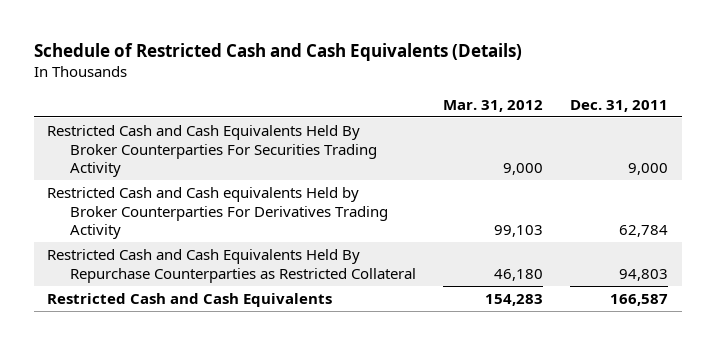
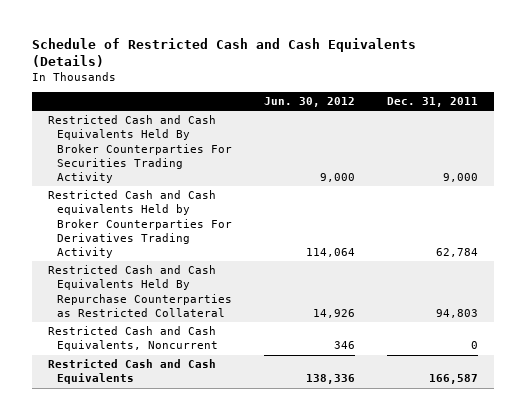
[443,99,544,112] Mar. 31, 2012 -> none
none -> [264,97,356,108] Jun. 30, 2012
none -> [47,326,218,352] Restricted Cash and Cash Equivalents, Noncurrent

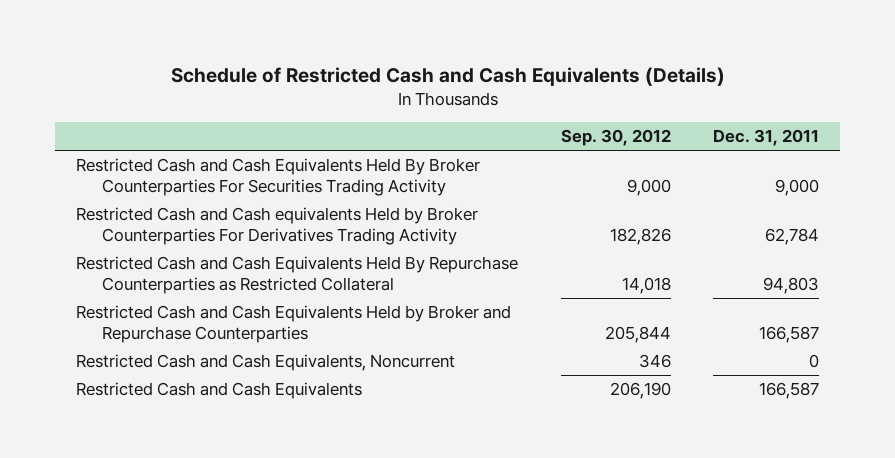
[264,97,356,108] Jun. 30, 2012 -> none
none -> [560,129,671,147] Sep. 30, 2012
none -> [76,305,512,343] Restricted Cash and Cash Equivalents Held by Broker and Repurchase Counterparties

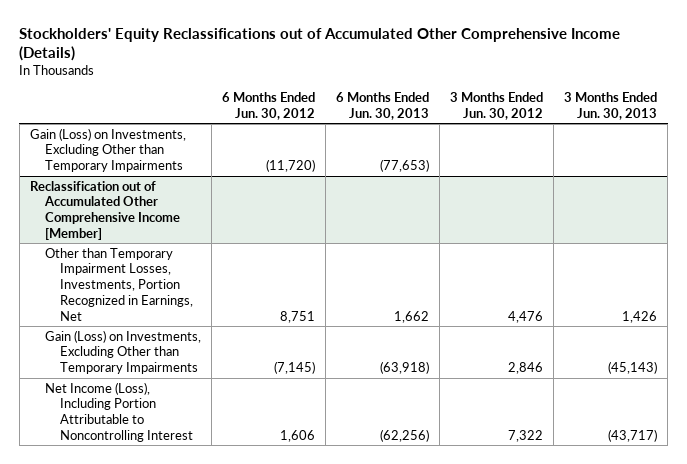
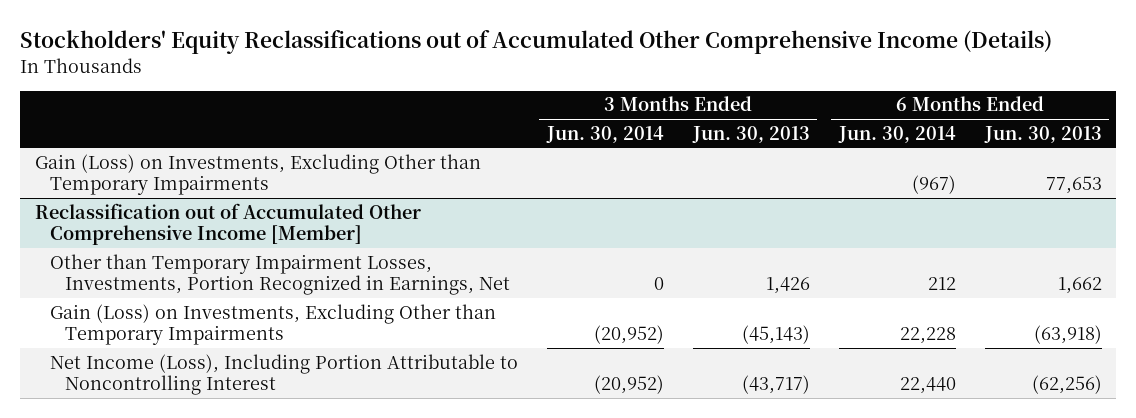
[222,92,316,120] 6 Months Ended Jun. 30, 2012 -> none
[450,92,544,120] 3 Months Ended Jun. 30, 2012 -> none
none -> [545,125,664,143] Jun. 30, 2014
none -> [837,125,956,143] Jun. 30, 2014
[380,159,430,173] (77,653) -> [1045,176,1102,195] 77,653

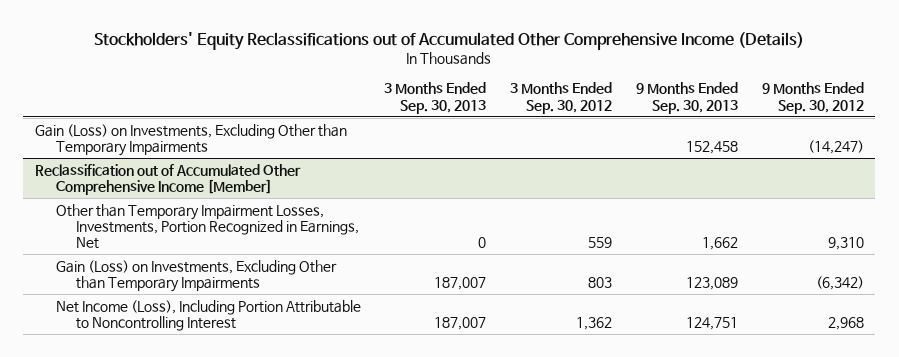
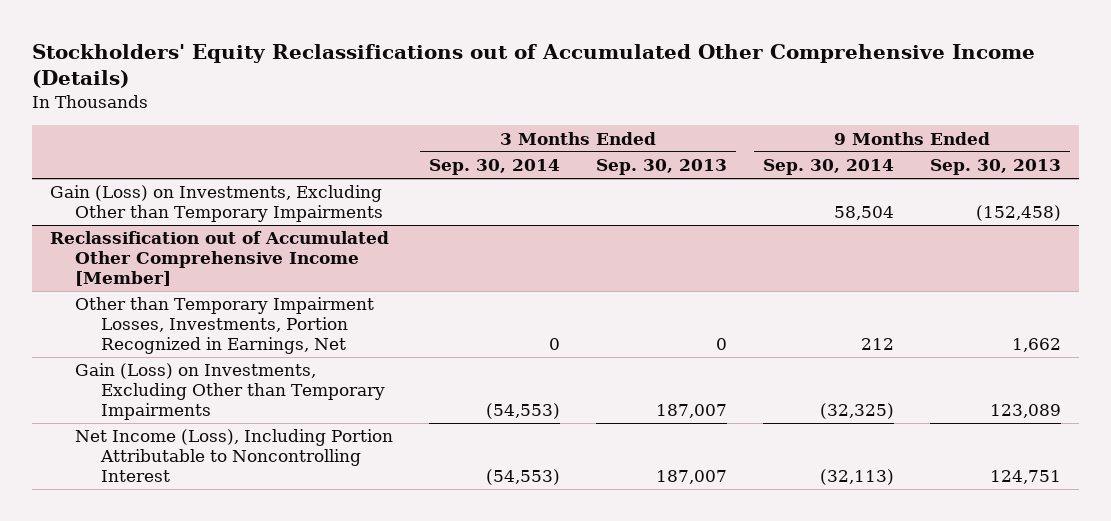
[510,82,613,114] 3 Months Ended Sep. 30, 2012 -> none
[761,82,864,114] 9 Months Ended Sep. 30, 2012 -> none
none -> [429,159,561,176] Sep. 30, 2014
none -> [762,159,894,176] Sep. 30, 2014
[685,141,738,155] 152,458 -> [975,205,1061,222] (152,458)

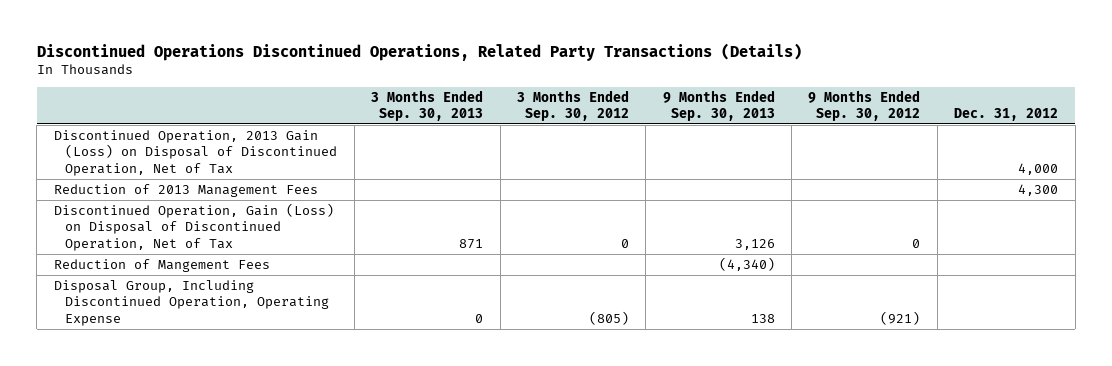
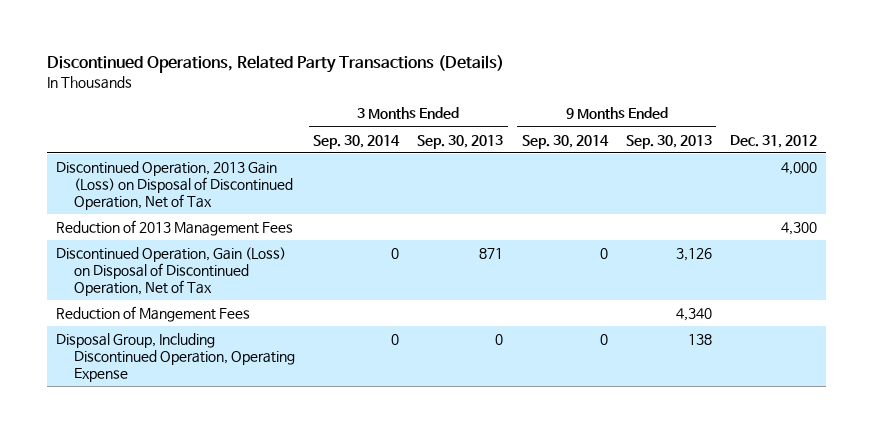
[36,42,802,61] Discontinued Operations Discontinued Operations, Related Party Transactions (Details) -> [47,55,505,74] Discontinued Operations, Related Party Transactions (Details)
[516,89,629,122] 3 Months Ended Sep. 30, 2012 -> none
[808,89,921,122] 9 Months Ended Sep. 30, 2012 -> none
none -> [313,134,401,149] Sep. 30, 2014
none -> [521,134,609,149] Sep. 30, 2014
[718,256,775,271] (4,340) -> [675,308,712,322] 4,340

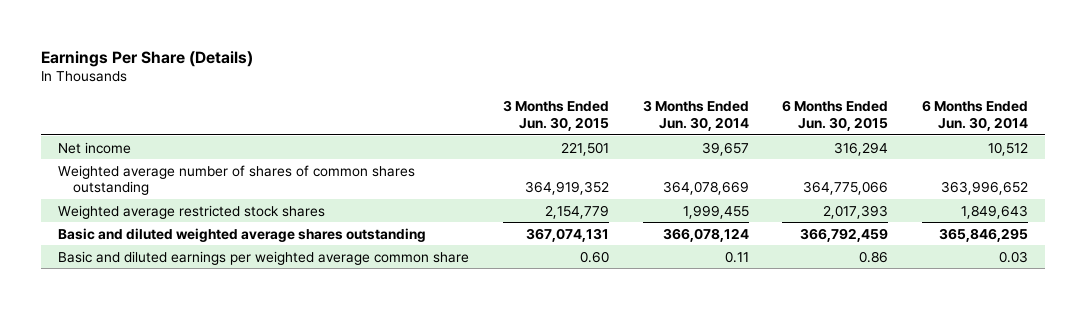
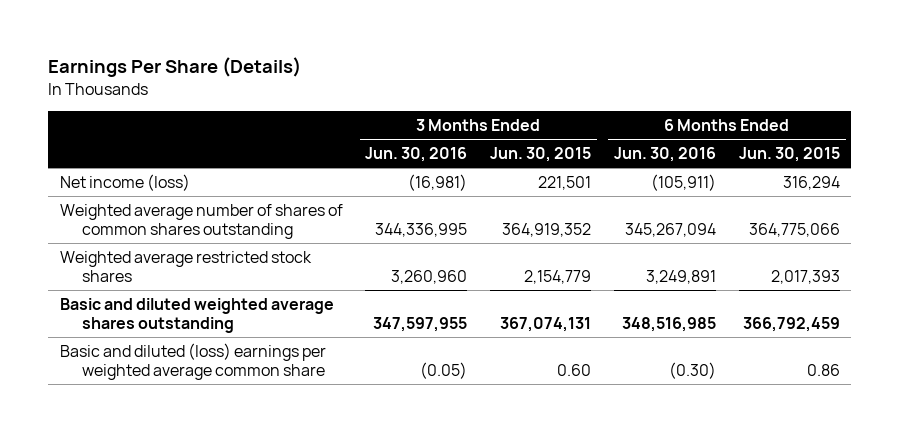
[642,100,749,132] 3 Months Ended Jun. 30, 2014 -> none
[922,100,1029,132] 6 Months Ended Jun. 30, 2014 -> none
none -> [365,147,468,163] Jun. 30, 2016
none -> [614,147,717,163] Jun. 30, 2016
[58,141,132,154] Net income -> [59,174,190,192] Net income (loss)
[58,250,470,265] Basic and diluted earnings per weighted average common share -> [59,343,326,380] Basic and diluted (loss) earnings per weighted average common share

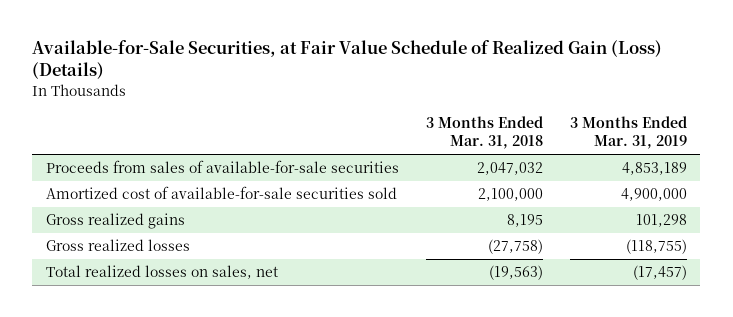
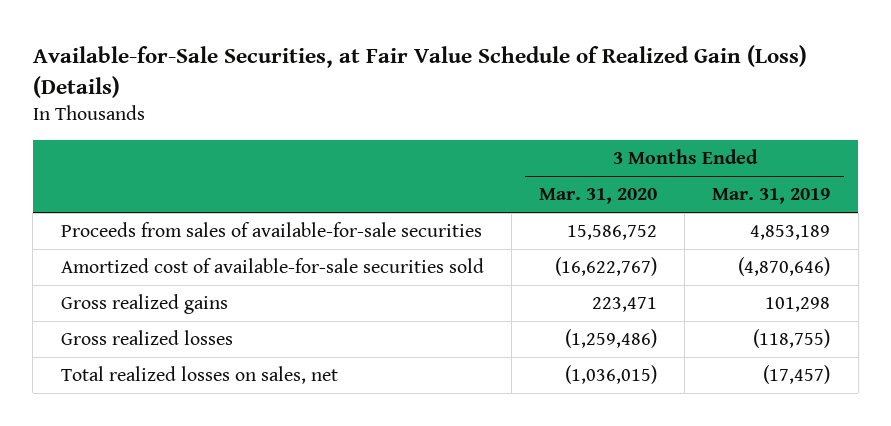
[425,116,543,150] 3 Months Ended Mar. 31, 2018 -> none
none -> [539,188,658,205] Mar. 31, 2020
[620,188,687,202] 4,900,000 -> [738,257,831,277] (4,870,646)

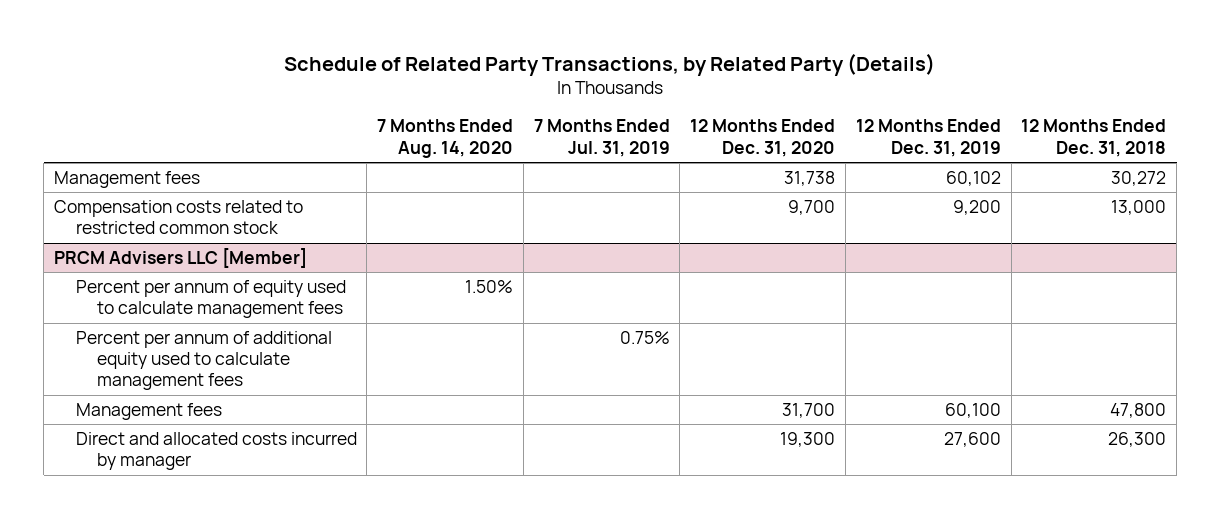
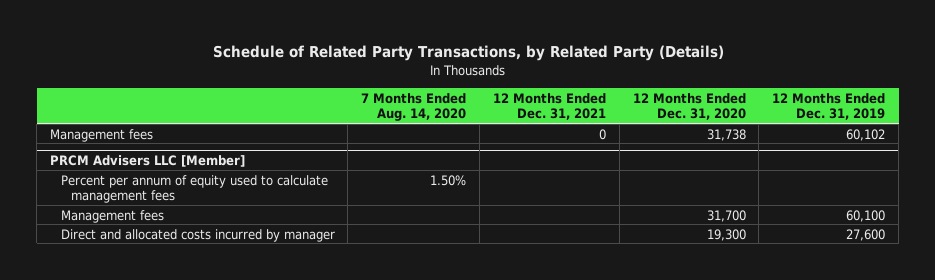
[533,119,670,157] 7 Months Ended Jul. 31, 2019 -> none
[1021,119,1167,157] 12 Months Ended Dec. 31, 2018 -> none
none -> [492,92,606,121] 12 Months Ended Dec. 31, 2021
[54,200,304,235] Compensation costs related to restricted common stock -> none
[75,331,332,391] Percent per annum of additional equity used to calculate management fees -> none

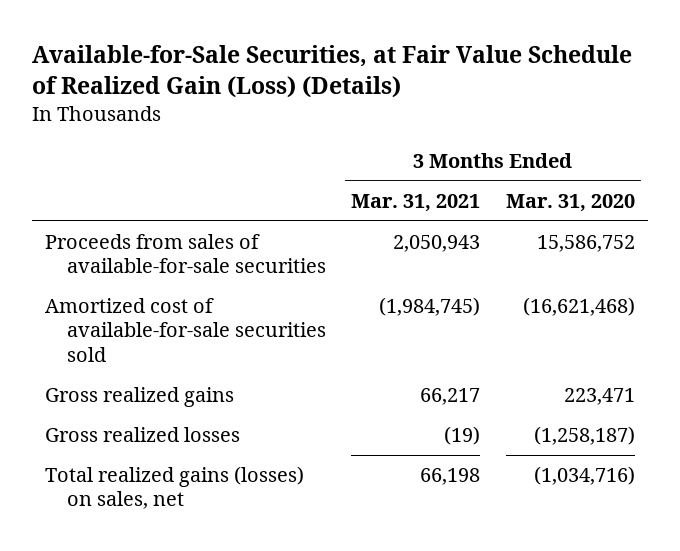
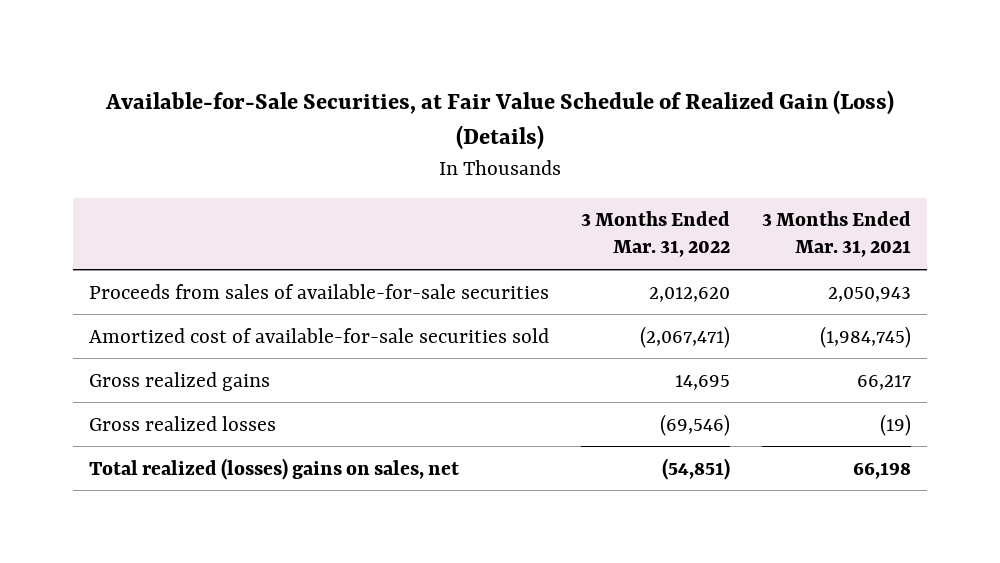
[505,193,635,212] Mar. 31, 2020 -> none
none -> [581,211,731,258] 3 Months Ended Mar. 31, 2022
[45,466,305,510] Total realized gains (losses) on sales, net -> [89,457,460,480] Total realized (losses) gains on sales, net

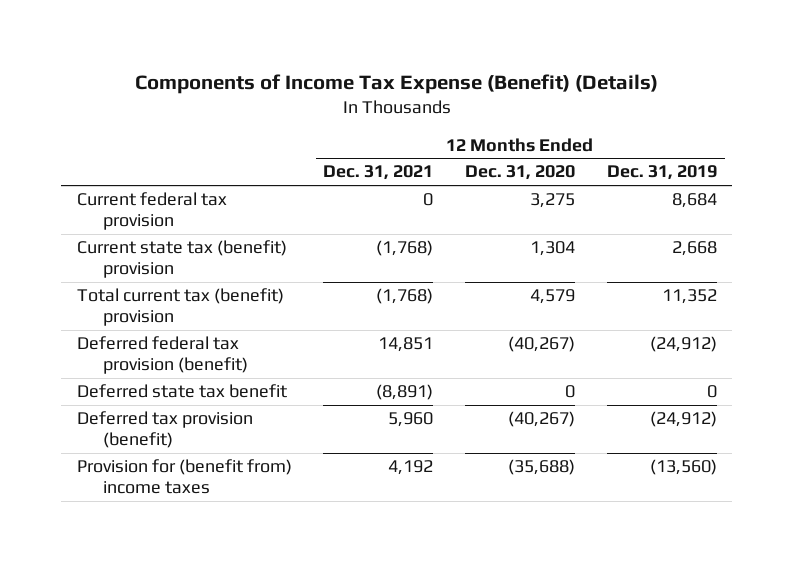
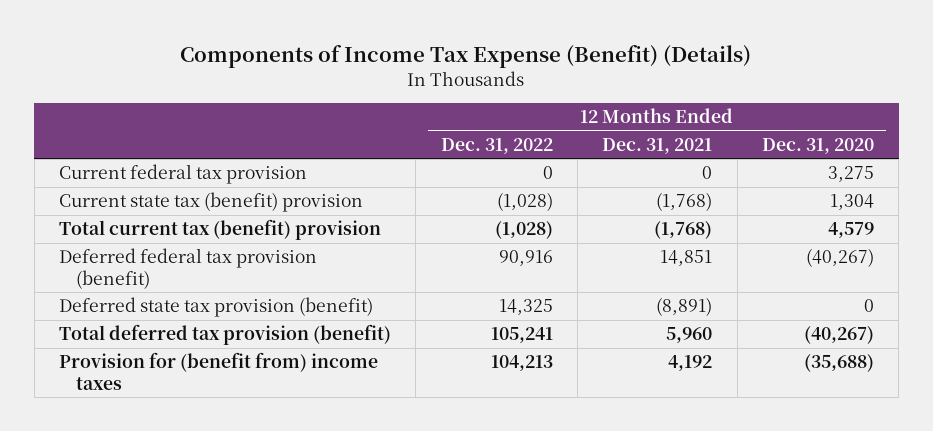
[606,165,717,181] Dec. 31, 2019 -> none
none -> [440,137,553,154] Dec. 31, 2022
[76,384,287,399] Deferred state tax benefit -> [59,297,374,318] Deferred state tax provision (benefit)
[76,411,253,449] Deferred tax provision (benefit) -> [59,324,392,346] Total deferred tax provision (benefit)

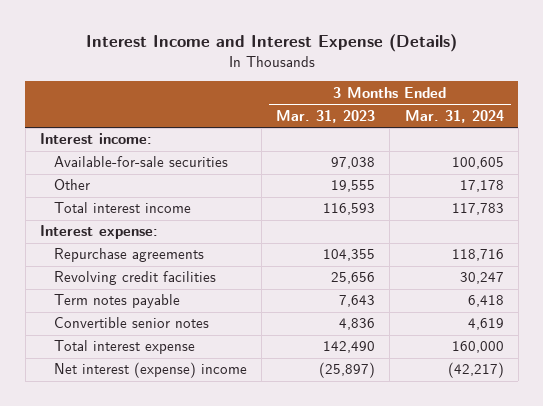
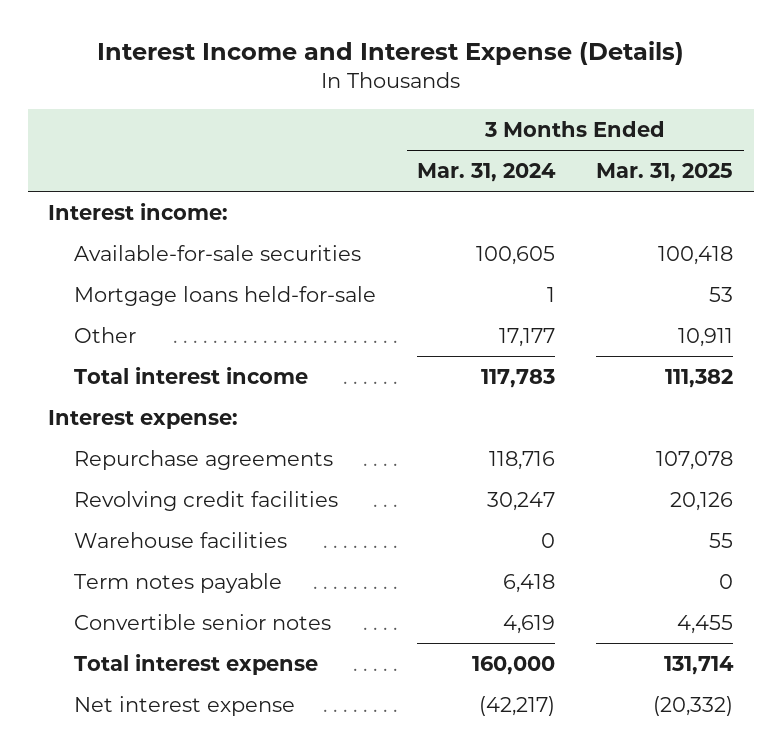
[276,109,376,123] Mar. 31, 2023 -> none
none -> [596,163,734,183] Mar. 31, 2025
none -> [74,285,377,306] Mortgage loans held-for-sale
[459,180,504,193] 17,178 -> [499,327,556,347] 17,177
none -> [74,531,288,548] Warehouse facilities
[54,362,248,379] Net interest (expense) income -> [74,695,296,716] Net interest expense

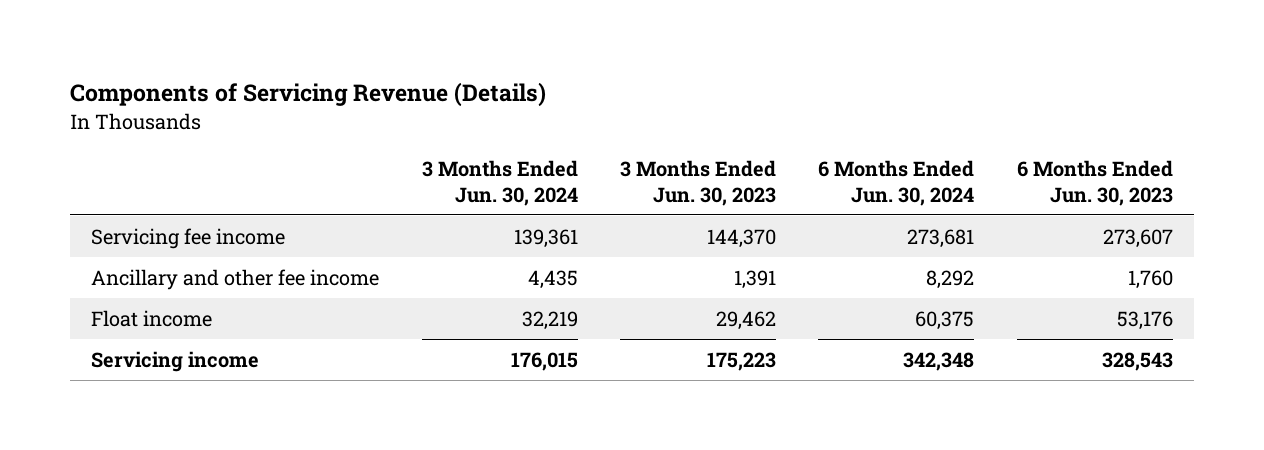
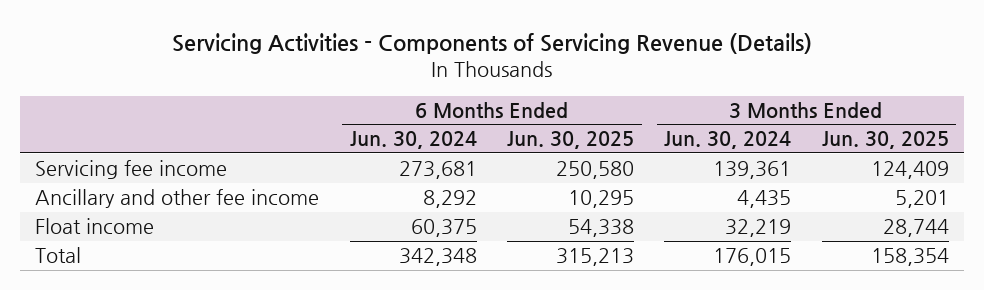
[70,82,547,108] Components of Servicing Revenue (Details) -> [171,33,812,55] Servicing Activities - Components of Servicing Revenue (Details)
[620,160,777,206] 3 Months Ended Jun. 30, 2023 -> none
[1016,160,1173,206] 6 Months Ended Jun. 30, 2023 -> none
none -> [506,131,634,150] Jun. 30, 2025
none -> [821,131,949,150] Jun. 30, 2025
[91,350,260,372] Servicing income -> [35,247,82,264] Total

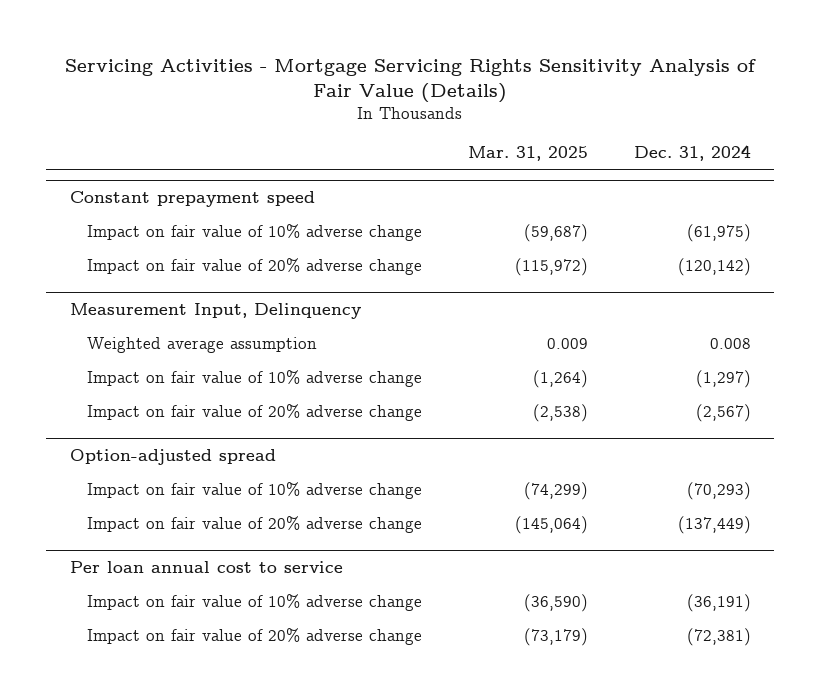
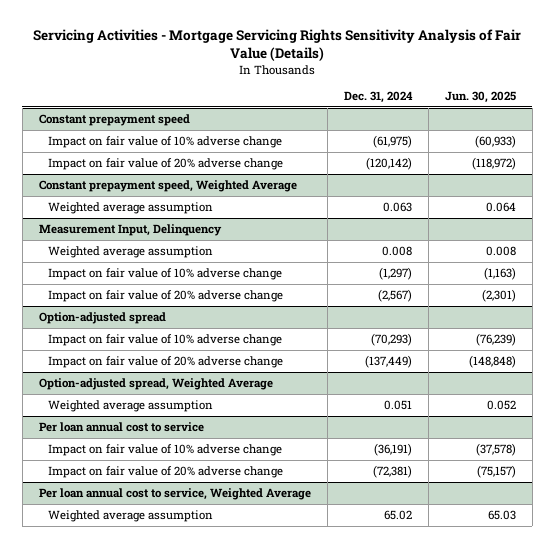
[467,145,588,161] Mar. 31, 2025 -> none
none -> [444,91,516,104] Jun. 30, 2025
none -> [38,179,297,192] Constant prepayment speed, Weighted Average
none -> [47,201,213,214] Weighted average assumption
none -> [38,377,273,390] Option-adjusted spread, Weighted Average
none -> [47,399,213,412] Weighted average assumption
none -> [38,487,311,500] Per loan annual cost to service, Weighted Average
none -> [47,509,213,522] Weighted average assumption

